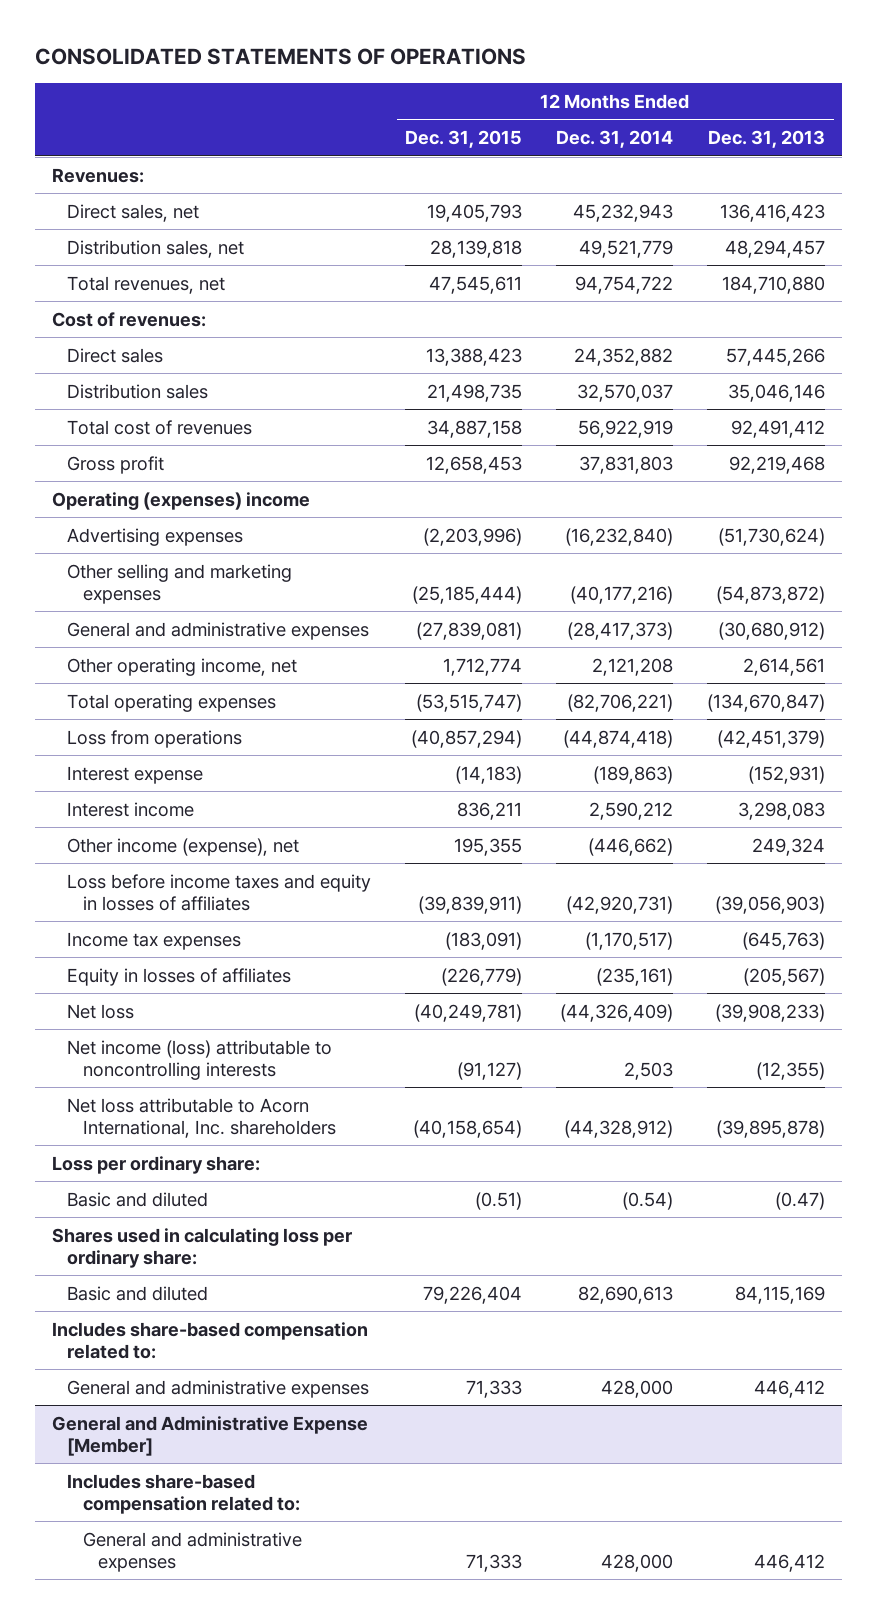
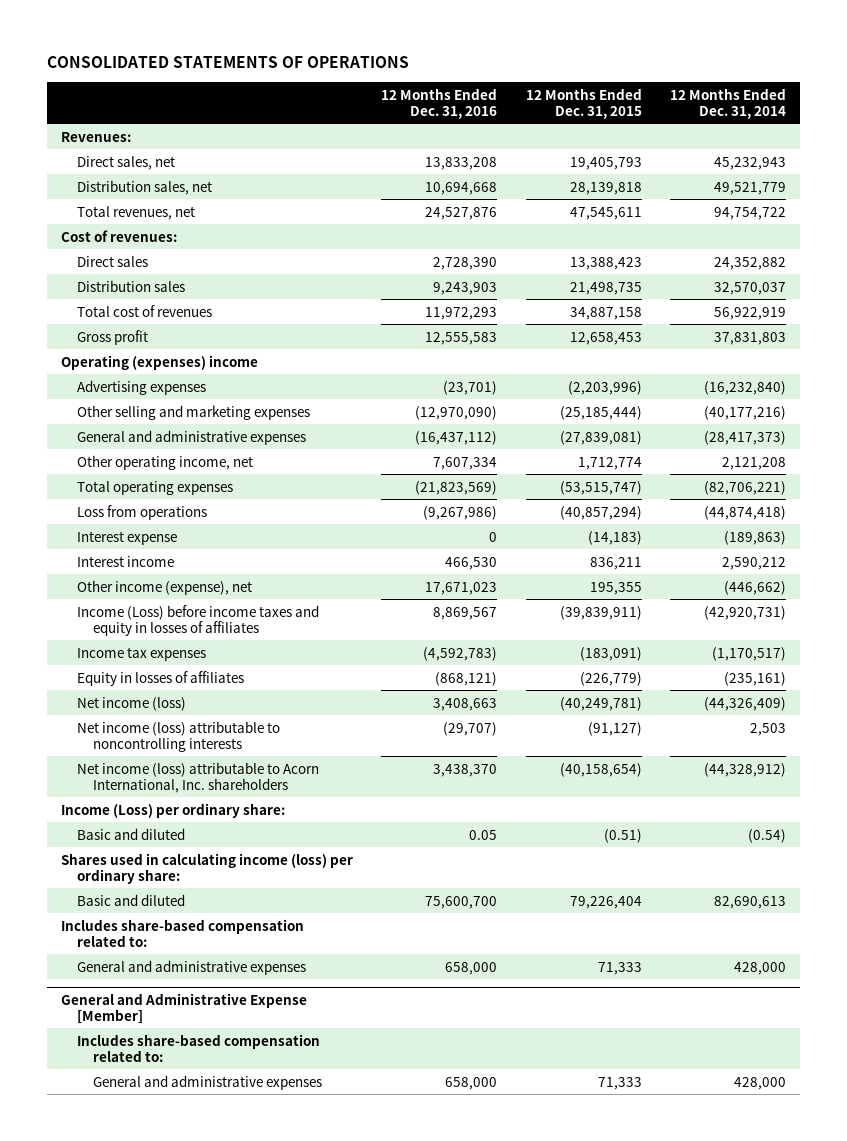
[708,130,826,149] Dec. 31, 2013 -> none
none -> [381,87,498,119] 12 Months Ended Dec. 31, 2016
[67,873,372,911] Loss before income taxes and equity in losses of affiliates -> [77,604,320,636] Income (Loss) before income taxes and equity in losses of affiliates
[67,1003,135,1019] Net loss -> [77,696,187,711] Net income (loss)
[67,1097,336,1138] Net loss attributable to Acorn International, Inc. shareholders -> [77,761,320,793] Net income (loss) attributable to Acorn International, Inc. shareholders
[52,1155,261,1174] Loss per ordinary share: -> [61,802,286,818] Income (Loss) per ordinary share:
[52,1227,353,1268] Shares used in calculating loss per ordinary share: -> [61,852,354,884] Shares used in calculating income (loss) per ordinary share:

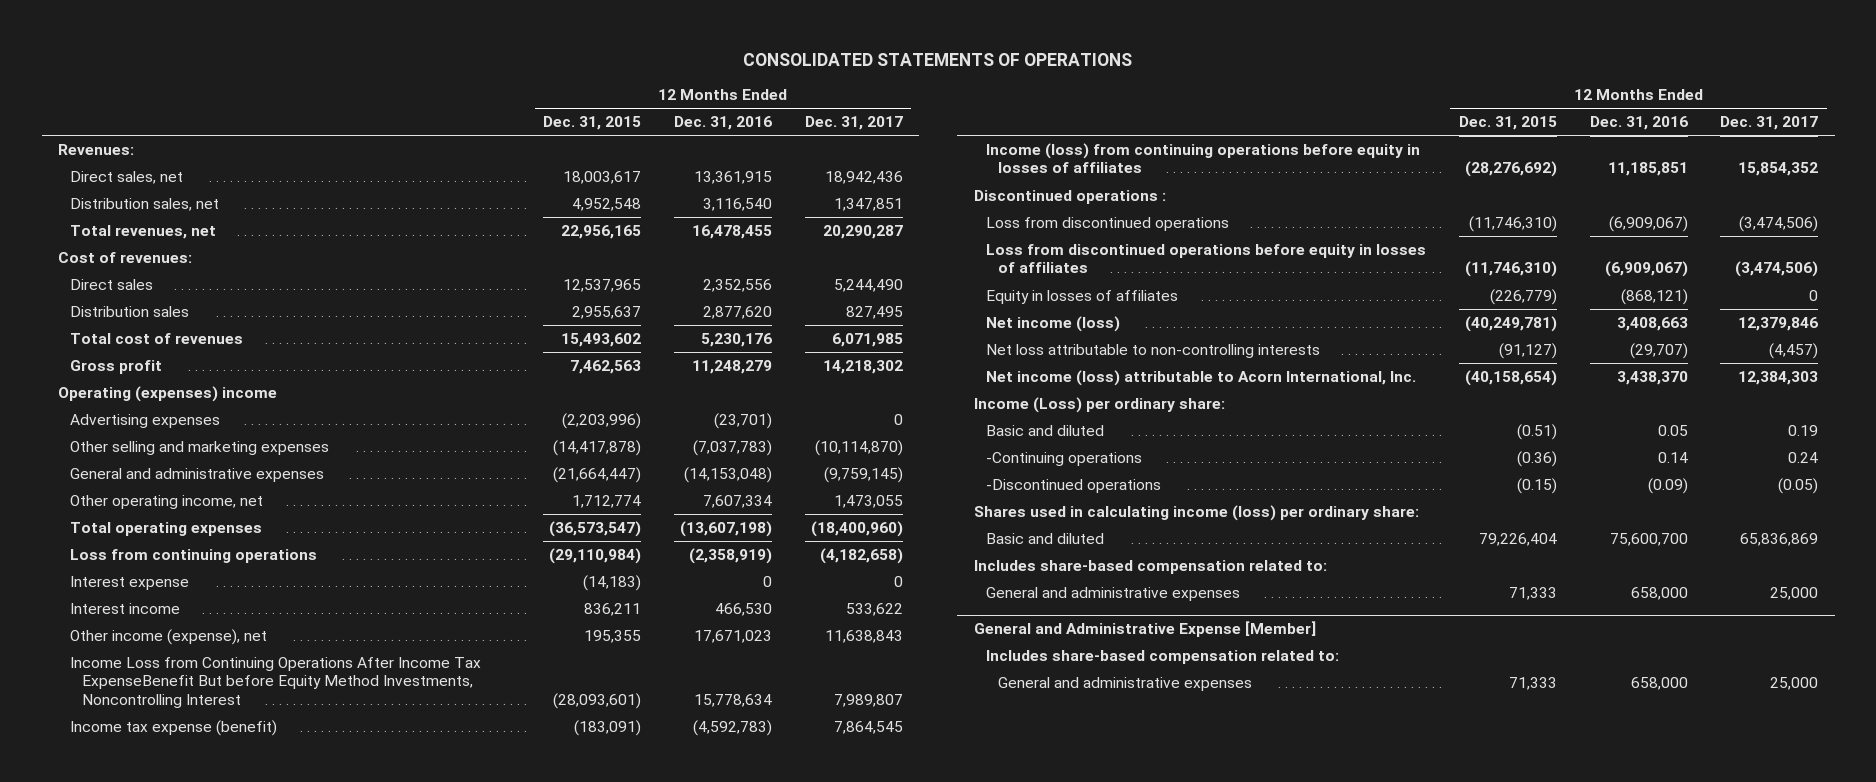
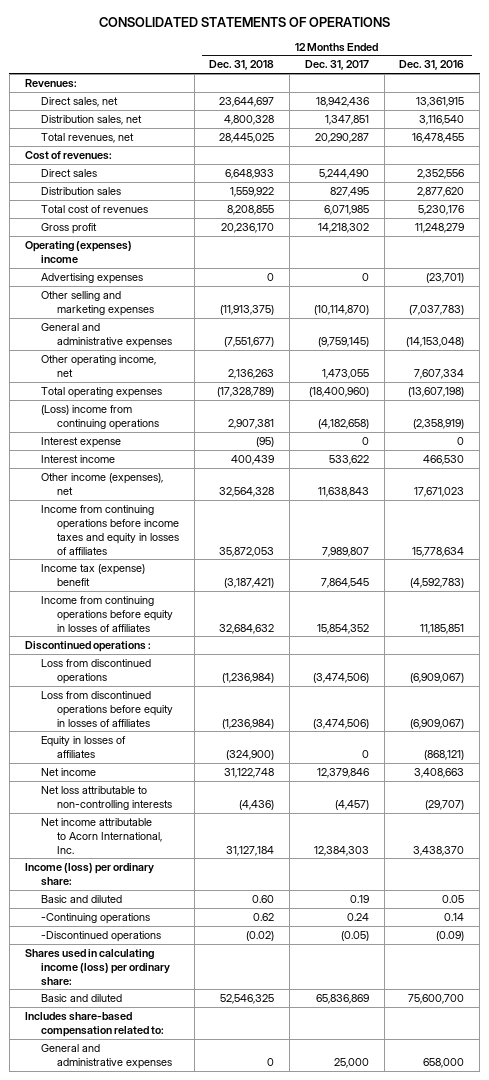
[542,116,641,131] Dec. 31, 2015 -> none
none -> [209,60,275,71] Dec. 31, 2018
[70,549,318,564] Loss from continuing operations -> [40,404,159,430] (Loss) income from continuing operations
[70,629,268,646] Other income (expense), net -> [40,472,163,495] Other income (expenses), net
[70,657,482,708] Income Loss from Continuing Operations After Income Tax ExpenseBenefit But before Equity Method Investments, Noncontrolling Interest -> [40,504,179,555] Income from continuing operations before income taxes and equity in losses of affiliates
[70,720,278,737] Income tax expense (benefit) -> [40,563,145,586] Income tax (expense) benefit
[985,143,1420,174] Income (loss) from continuing operations before equity in losses of affiliates -> [40,595,173,632] Income from continuing operations before equity in losses of affiliates
[985,316,1120,333] Net income (loss) -> [40,767,96,776] Net income
[985,370,1416,387] Net income (loss) attributable to Acorn International, Inc. -> [40,817,162,854] Net income attributable to Acorn International, Inc.
[973,397,1225,414] Income (Loss) per ordinary share: -> [24,862,154,886] Income (loss) per ordinary share:
[973,621,1316,638] General and Administrative Expense [Member] -> none
[985,650,1339,665] Includes share-based compensation related to: -> none
[997,677,1252,692] General and administrative expenses -> none

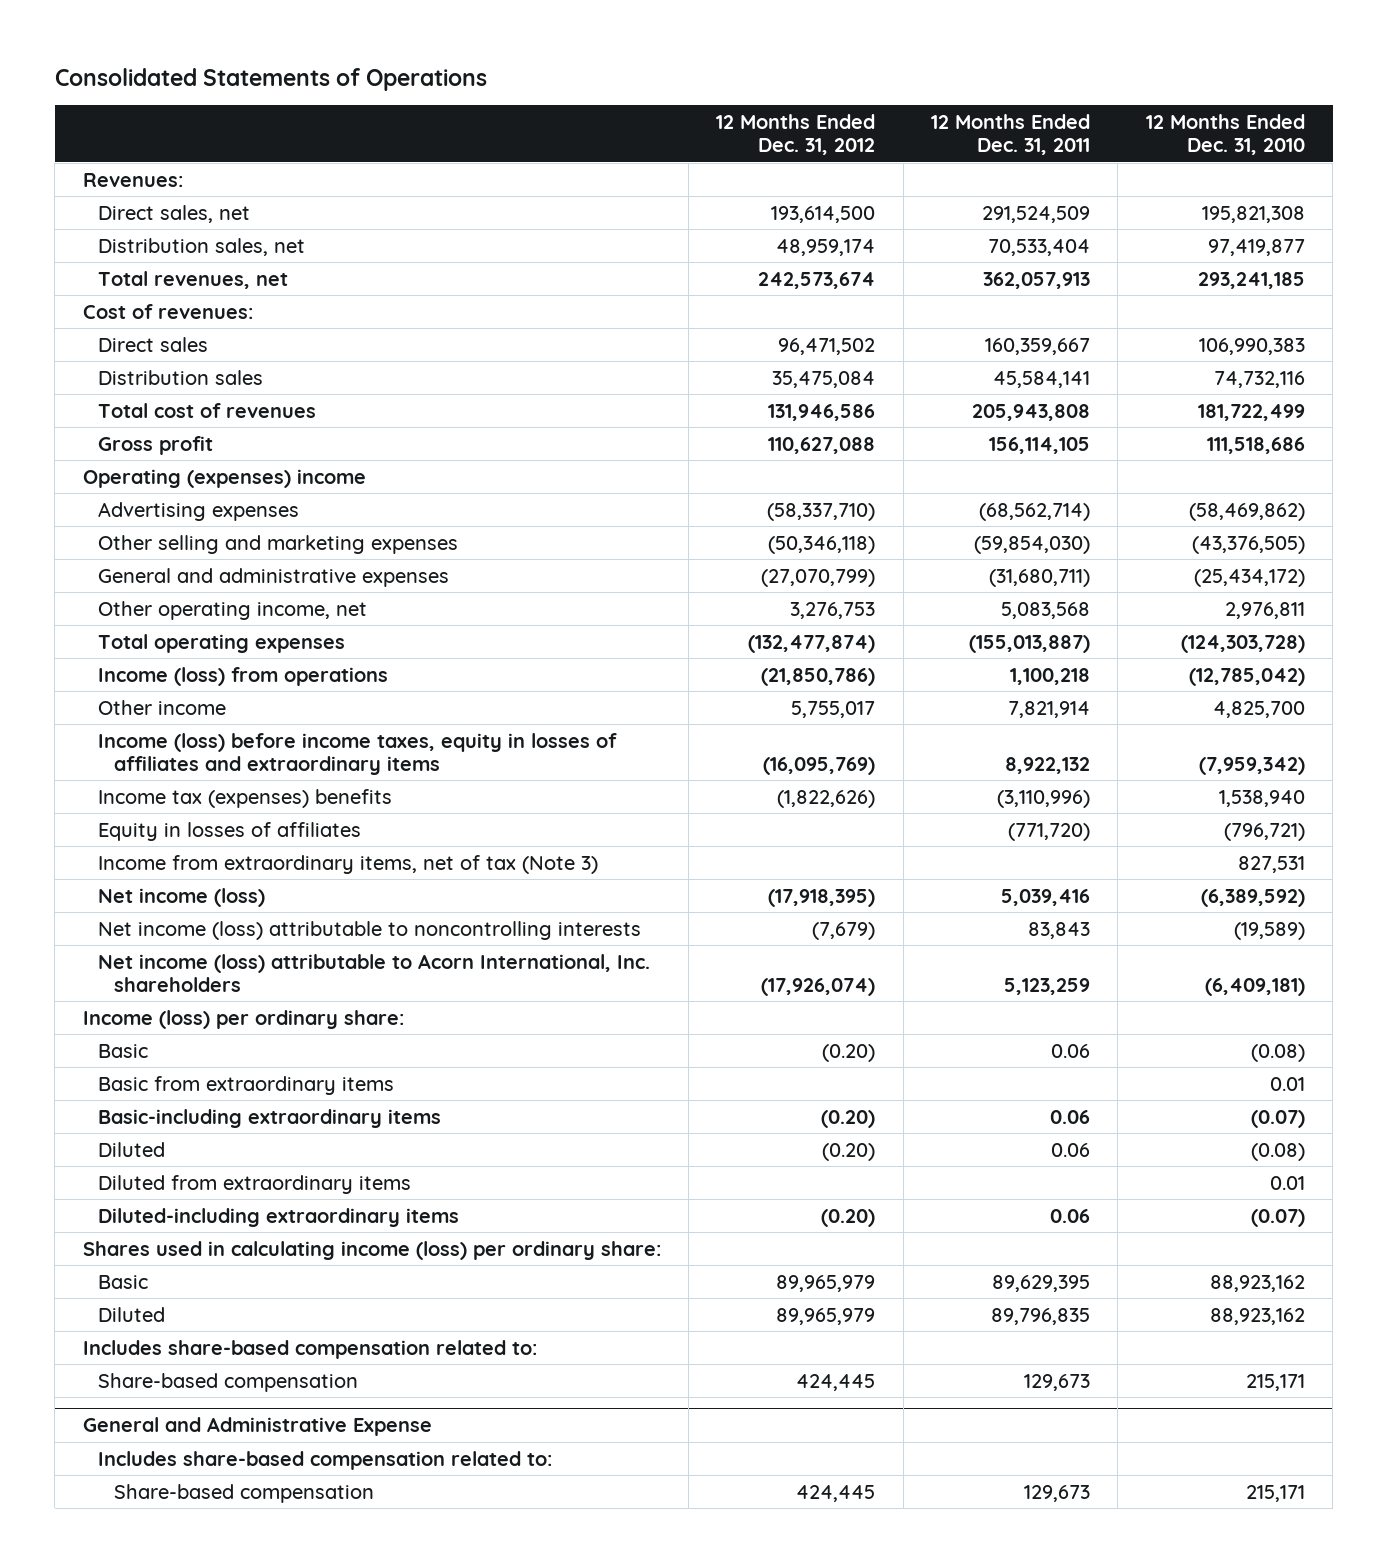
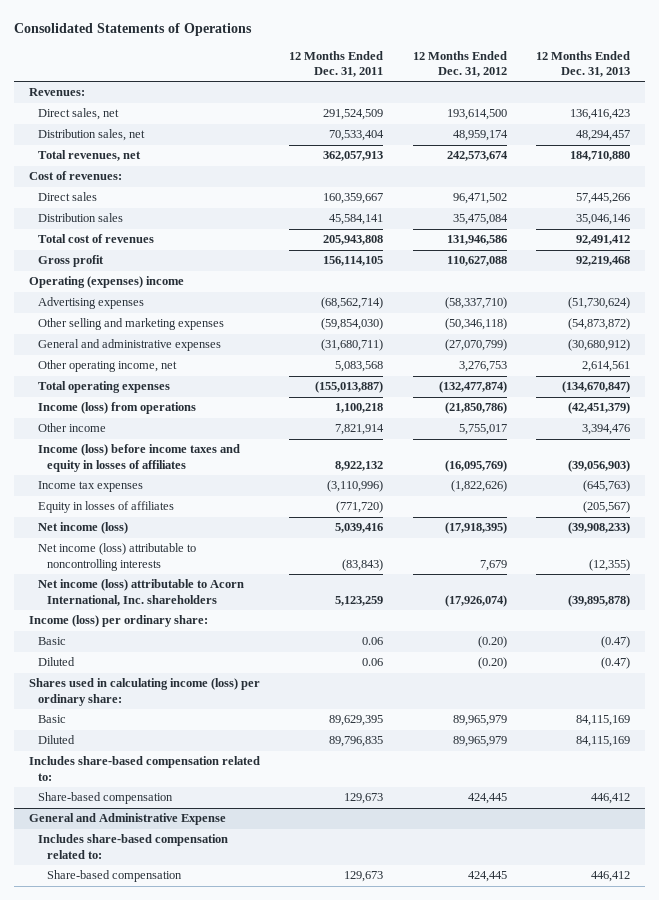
[1145,114,1305,156] 12 Months Ended Dec. 31, 2010 -> none
none -> [536,50,631,77] 12 Months Ended Dec. 31, 2013
[98,732,618,775] Income (loss) before income taxes, equity in losses of affiliates and extraordinary items -> [37,444,240,472] Income (loss) before income taxes and equity in losses of affiliates
[98,788,393,808] Income tax (expenses) benefits -> [37,481,143,493] Income tax expenses
[98,854,599,874] Income from extraordinary items, net of tax (Note 3) -> none
[812,921,876,940] (7,679) -> [479,559,507,571] 7,679
[1028,921,1091,939] 83,843 -> [342,558,384,571] (83,843)
[98,1075,395,1095] Basic from extraordinary items -> none
[98,1108,442,1128] Basic-including extraordinary items -> none
[98,1174,412,1194] Diluted from extraordinary items -> none
[98,1207,460,1227] Diluted-including extraordinary items -> none

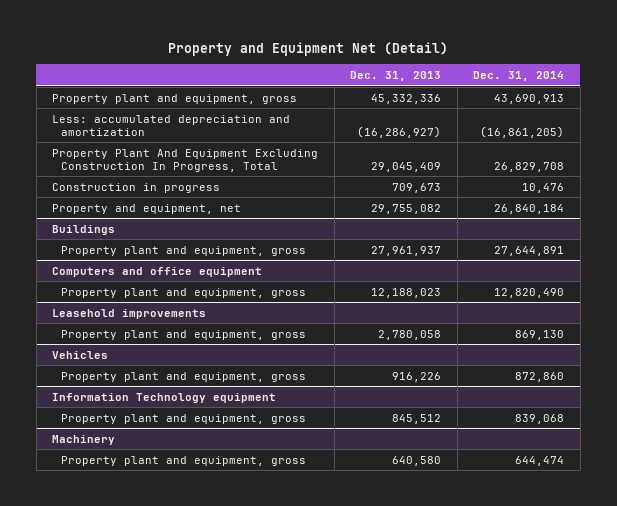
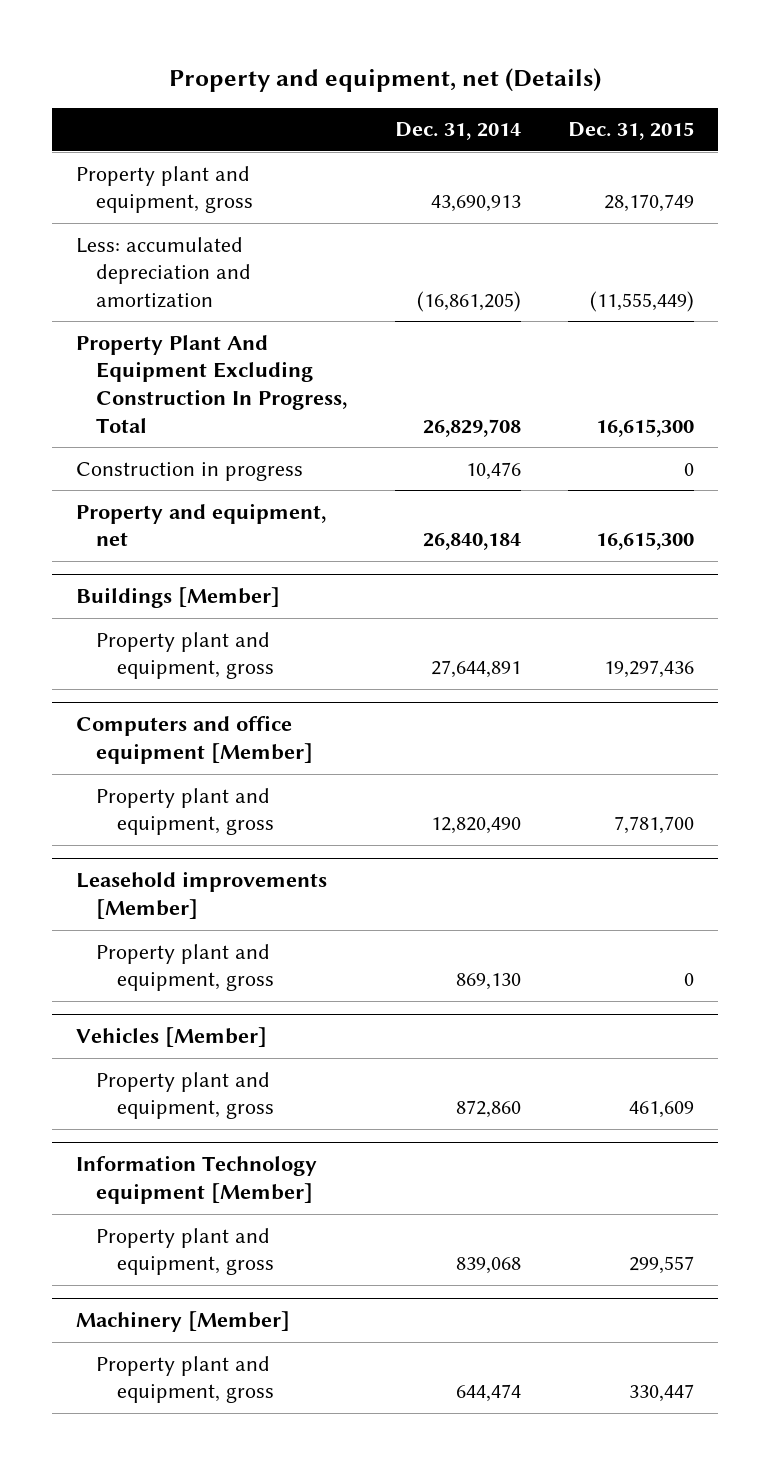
[168,42,449,57] Property and Equipment Net (Detail) -> [169,67,602,92] Property and equipment, net (Details)
[350,70,442,81] Dec. 31, 2013 -> none
none -> [568,122,695,141] Dec. 31, 2015
[52,224,116,235] Buildings -> [75,587,280,609] Buildings [Member]
[52,266,263,277] Computers and office equipment -> [75,715,314,765] Computers and office equipment [Member]
[52,308,207,319] Leasehold improvements -> [75,871,327,920] Leasehold improvements [Member]
[52,350,109,359] Vehicles -> [75,1027,267,1048] Vehicles [Member]
[52,392,277,403] Information Technology equipment -> [75,1155,317,1205] Information Technology equipment [Member]
[52,434,116,445] Machinery -> [75,1311,290,1333] Machinery [Member]

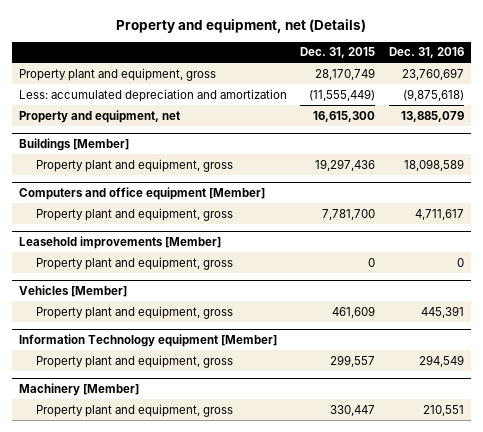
[394,122,521,141] Dec. 31, 2014 -> none
none -> [388,47,464,59] Dec. 31, 2016
[75,334,348,433] Property Plant And Equipment Excluding Construction In Progress, Total -> none
[75,461,303,481] Construction in progress -> none

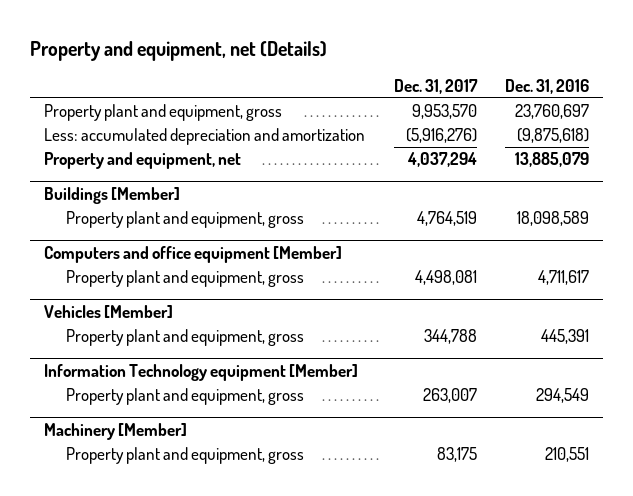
[300,47,376,59] Dec. 31, 2015 -> none
none -> [393,79,478,95] Dec. 31, 2017
[18,235,221,249] Leasehold improvements [Member] -> none
[35,256,233,270] Property plant and equipment, gross -> none

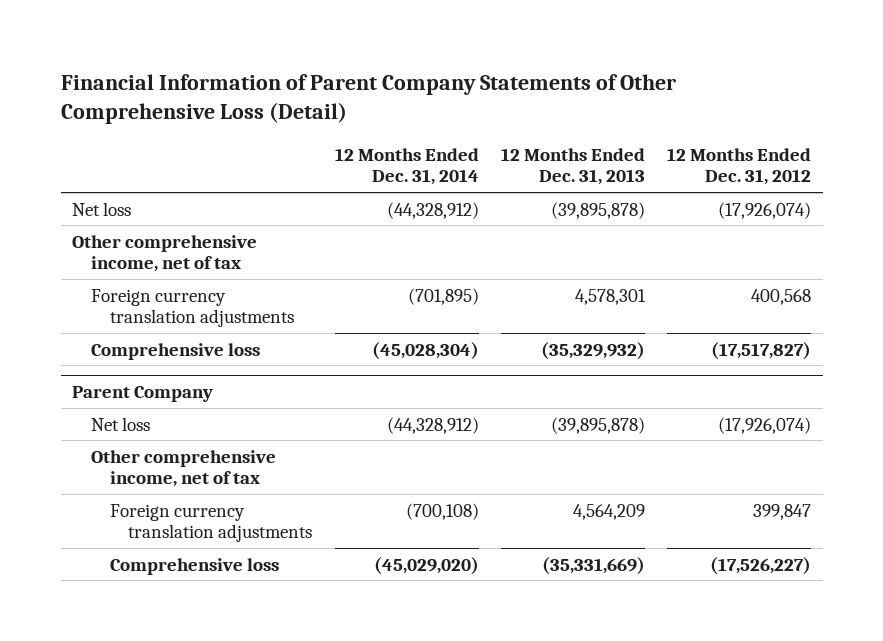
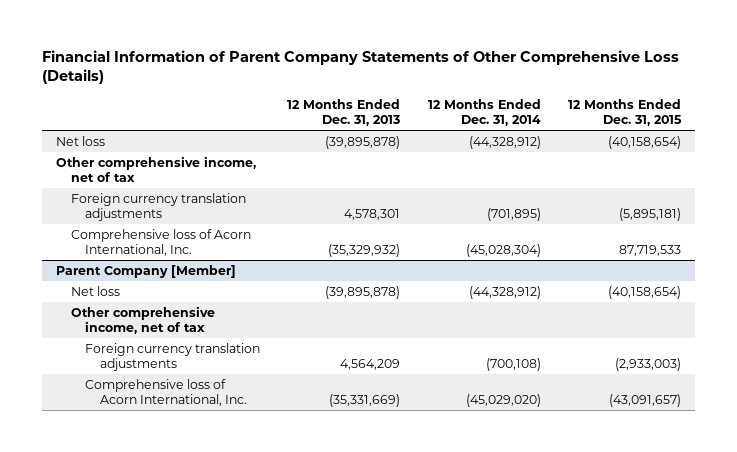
[60,73,676,125] Financial Information of Parent Company Statements of Other Comprehensive Loss (Detail) -> [42,49,680,85] Financial Information of Parent Company Statements of Other Comprehensive Loss (Details)
[667,147,812,186] 12 Months Ended Dec. 31, 2012 -> none
none -> [567,98,682,127] 12 Months Ended Dec. 31, 2015
[90,342,260,360] Comprehensive loss -> [70,228,251,257] Comprehensive loss of Acorn International, Inc.
[71,386,213,403] Parent Company -> [56,264,237,278] Parent Company [Member]
[109,557,279,575] Comprehensive loss -> [85,378,247,407] Comprehensive loss of Acorn International, Inc.

